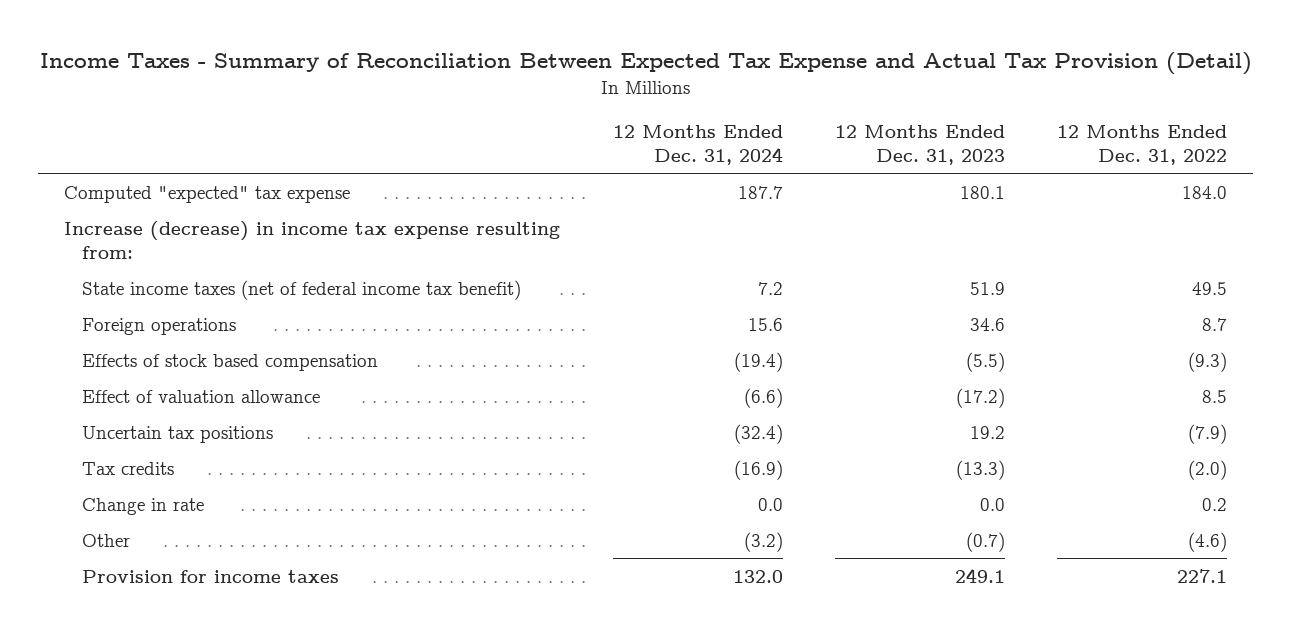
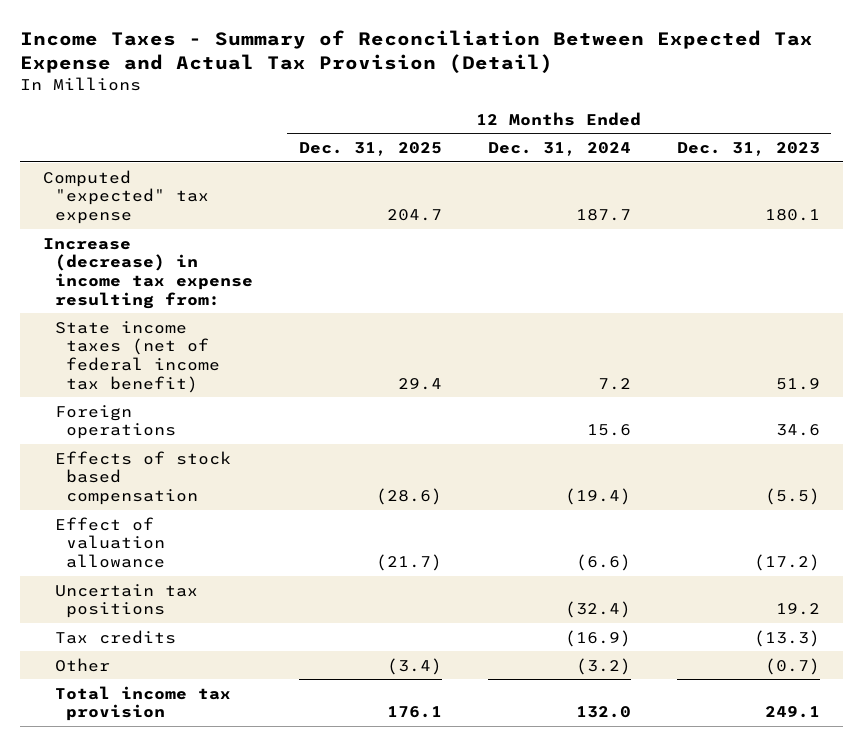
[1057,124,1228,165] 12 Months Ended Dec. 31, 2022 -> none
none -> [298,142,442,157] Dec. 31, 2025
[81,497,204,515] Change in rate -> none
[81,569,339,583] Provision for income taxes -> [54,685,231,722] Total income tax provision

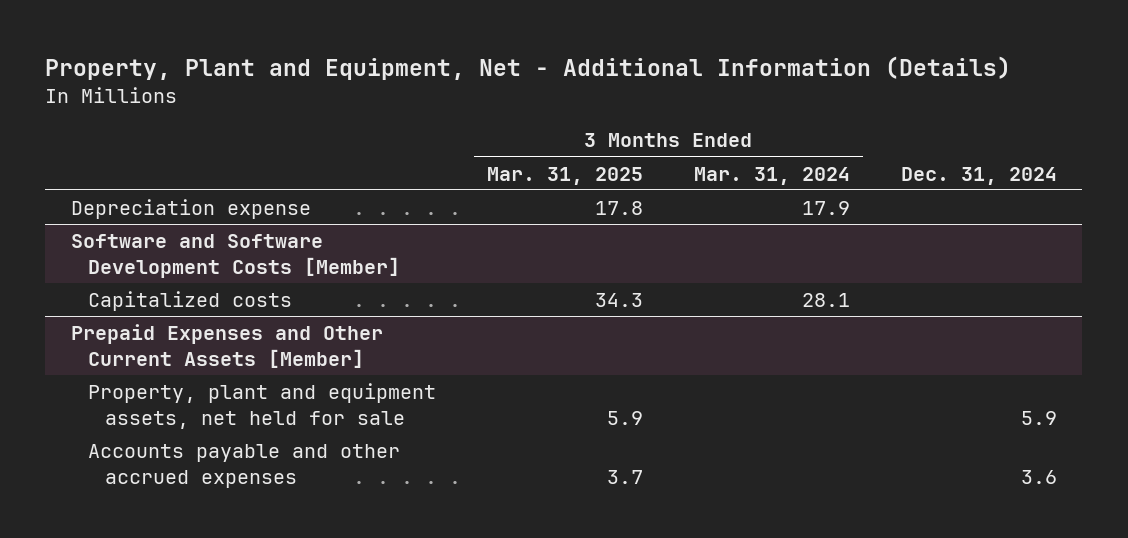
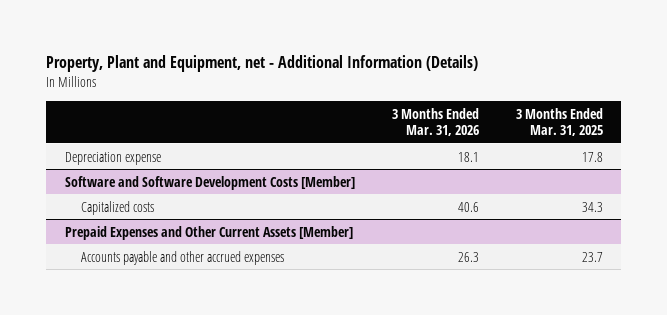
[45,56,1012,81] Property, Plant and Equipment, Net - Additional Information (Details) -> [46,54,479,72] Property, Plant and Equipment, net - Additional Information (Details)
[693,166,850,185] Mar. 31, 2024 -> none
[900,166,1057,185] Dec. 31, 2024 -> none
none -> [391,107,479,137] 3 Months Ended Mar. 31, 2026
[87,382,436,430] Property, plant and equipment assets, net held for sale -> none
[606,470,643,485] 3.7 -> [581,251,603,262] 23.7

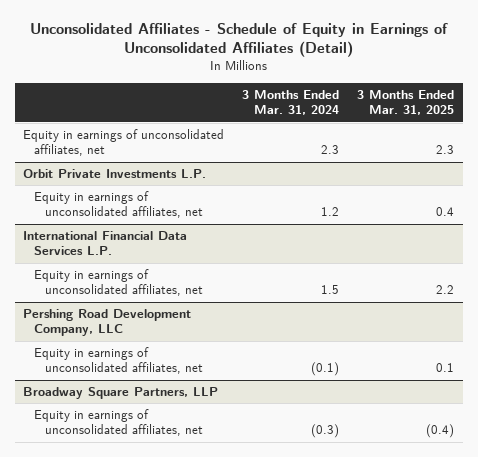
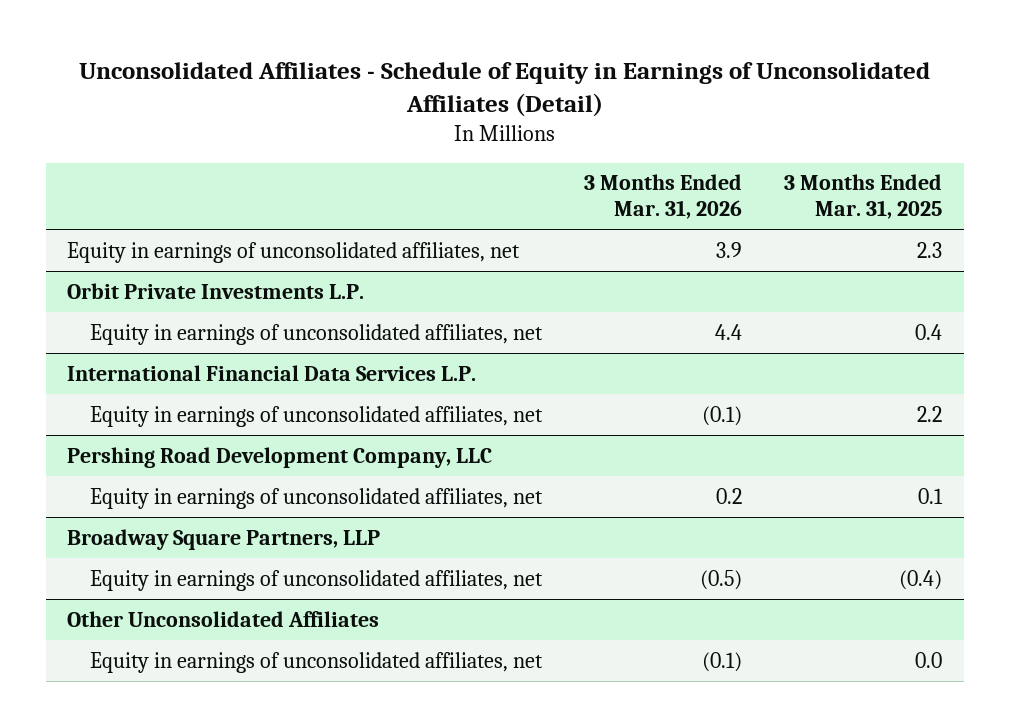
[242,89,340,116] 3 Months Ended Mar. 31, 2024 -> none
none -> [584,174,743,220] 3 Months Ended Mar. 31, 2026
none -> [66,610,379,627] Other Unconsolidated Affiliates
none -> [89,651,543,673] Equity in earnings of unconsolidated affiliates, net

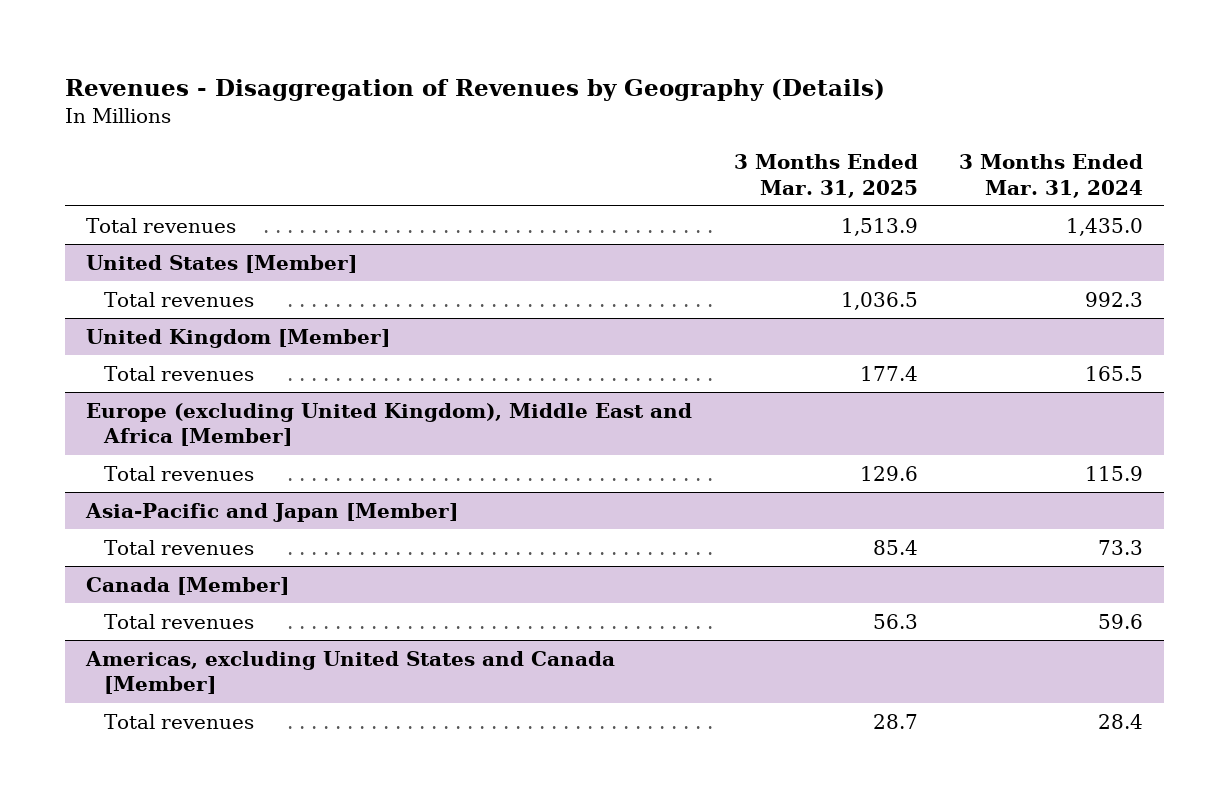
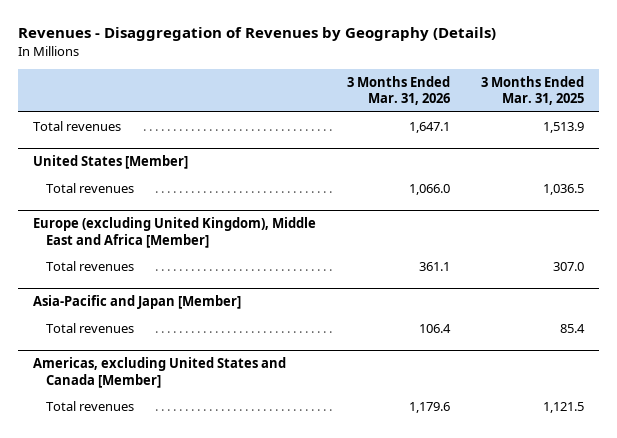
[959,154,1144,198] 3 Months Ended Mar. 31, 2024 -> none
none -> [347,75,451,105] 3 Months Ended Mar. 31, 2026
[86,328,391,348] United Kingdom [Member] -> none
[104,365,255,381] Total revenues -> none
[859,465,918,481] 129.6 -> [553,262,585,272] 307.0
[86,576,290,595] Canada [Member] -> none
[104,613,255,629] Total revenues -> none
[872,713,918,729] 28.7 -> [543,402,585,414] 1,121.5

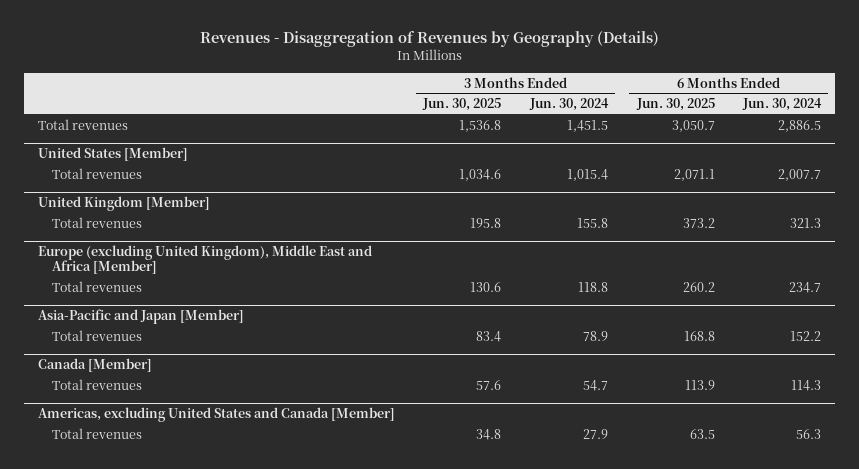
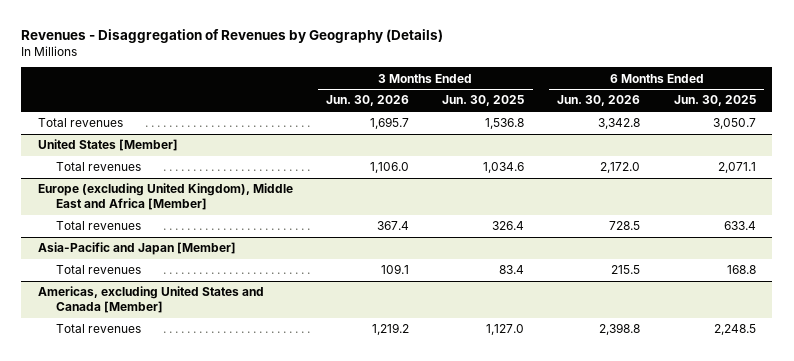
[529,98,610,112] Jun. 30, 2024 -> none
[742,98,823,112] Jun. 30, 2024 -> none
none -> [326,95,410,107] Jun. 30, 2026
none -> [557,95,641,107] Jun. 30, 2026
[37,196,210,212] United Kingdom [Member] -> none
[52,216,143,228] Total revenues -> none
[470,281,502,292] 130.6 -> [492,221,525,231] 326.4
[682,281,715,292] 260.2 -> [723,221,756,231] 633.4
[37,358,152,373] Canada [Member] -> none
[52,378,143,390] Total revenues -> none
[476,428,502,440] 34.8 -> [486,324,525,336] 1,127.0
[689,428,715,439] 63.5 -> [713,324,756,336] 2,248.5

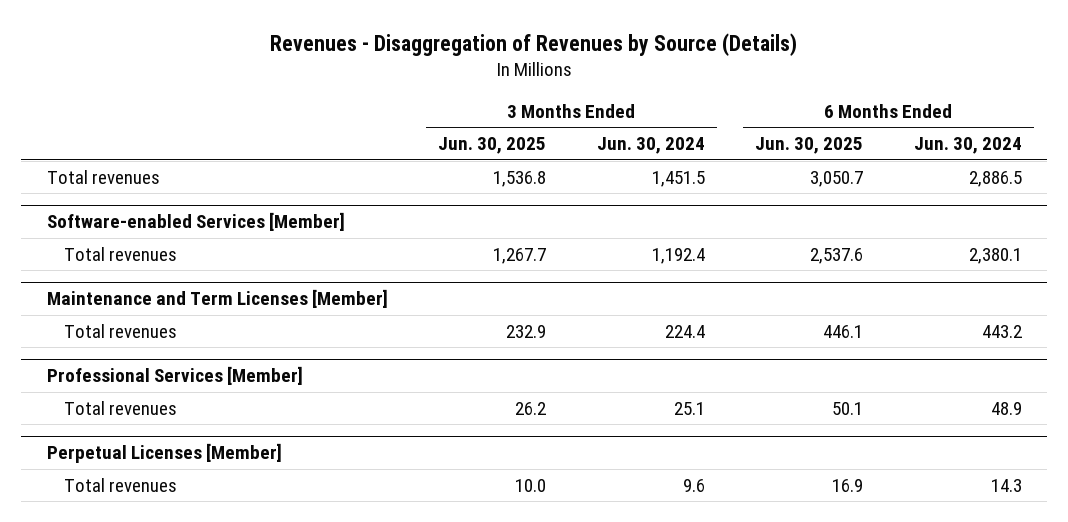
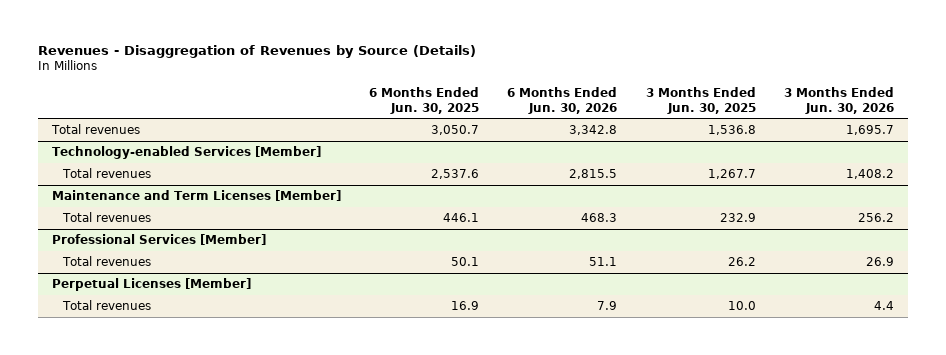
[596,137,705,155] Jun. 30, 2024 -> none
[913,137,1022,155] Jun. 30, 2024 -> none
none -> [507,86,618,114] 6 Months Ended Jun. 30, 2026
none -> [783,86,894,114] 3 Months Ended Jun. 30, 2026
[46,212,345,232] Software-enabled Services [Member] -> [51,146,321,160] Technology-enabled Services [Member]

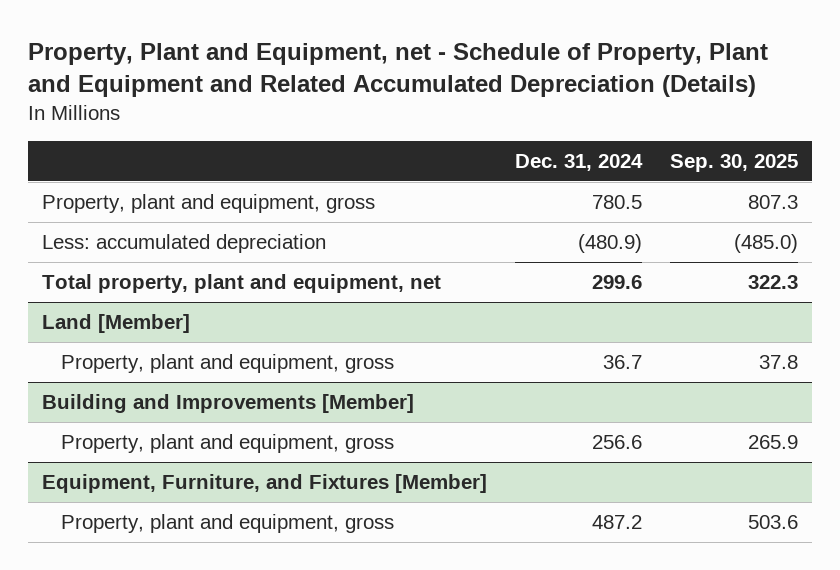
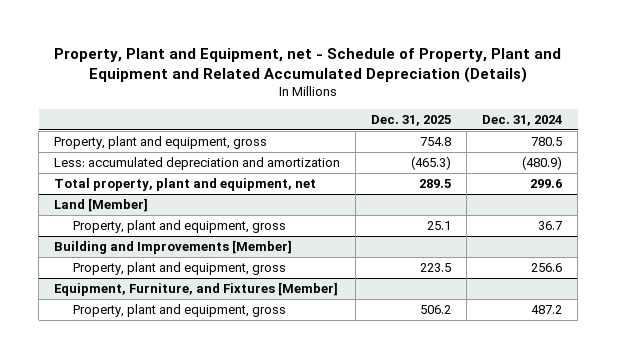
[669,154,798,173] Sep. 30, 2025 -> none
none -> [371,114,452,126] Dec. 31, 2025
[42,233,327,253] Less: accumulated depreciation -> [54,156,341,170] Less: accumulated depreciation and amortization

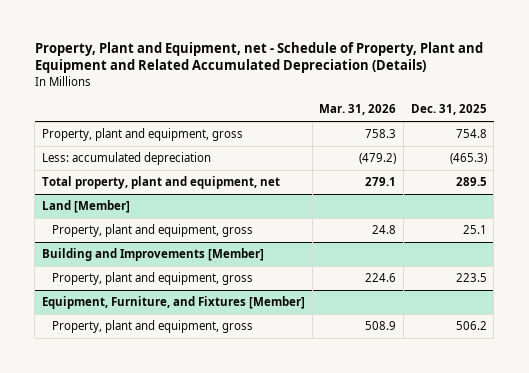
[482,114,563,126] Dec. 31, 2024 -> none
none -> [319,104,397,116] Mar. 31, 2026
[54,156,341,170] Less: accumulated depreciation and amortization -> [42,151,212,165] Less: accumulated depreciation

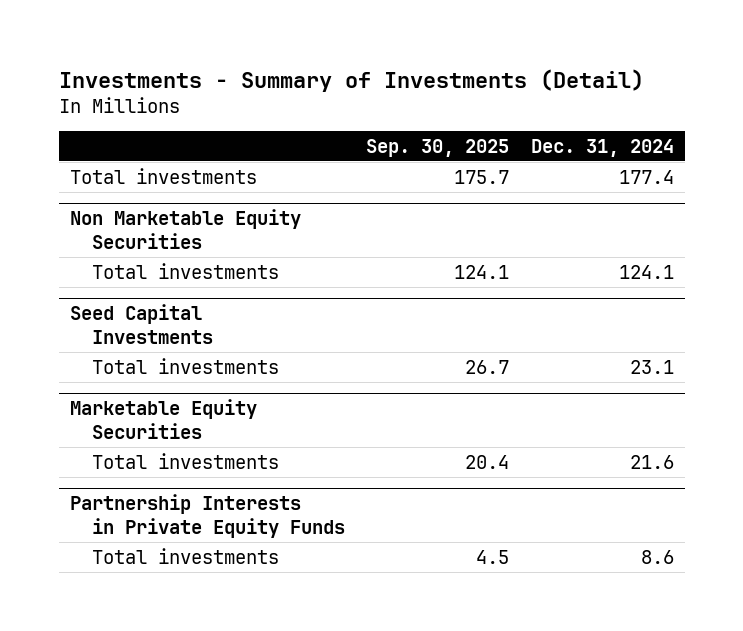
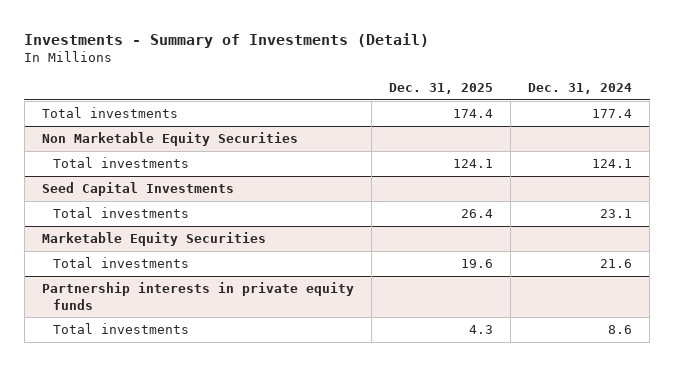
[366,138,510,157] Sep. 30, 2025 -> none
none -> [389,83,494,95] Dec. 31, 2025
[69,494,345,538] Partnership Interests in Private Equity Funds -> [41,282,354,310] Partnership interests in private equity funds

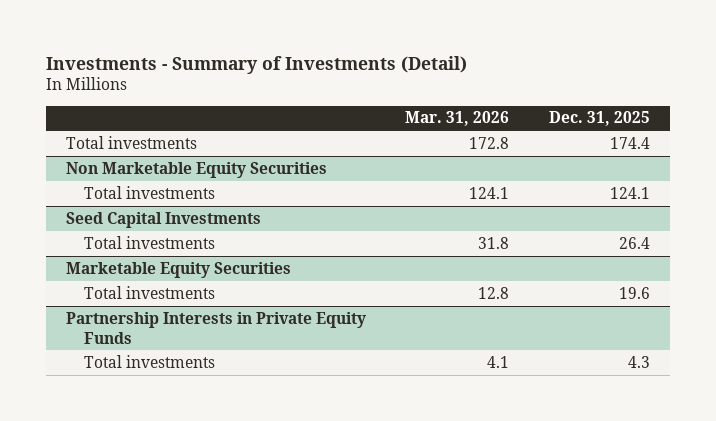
[528,83,633,95] Dec. 31, 2024 -> none
none -> [405,111,510,127] Mar. 31, 2026
[41,282,354,310] Partnership interests in private equity funds -> [65,311,366,344] Partnership Interests in Private Equity Funds

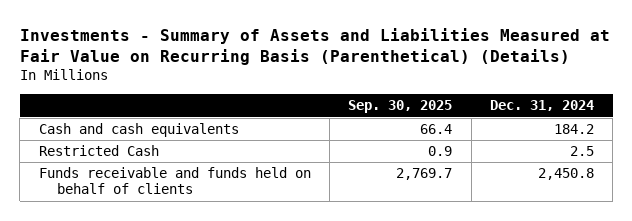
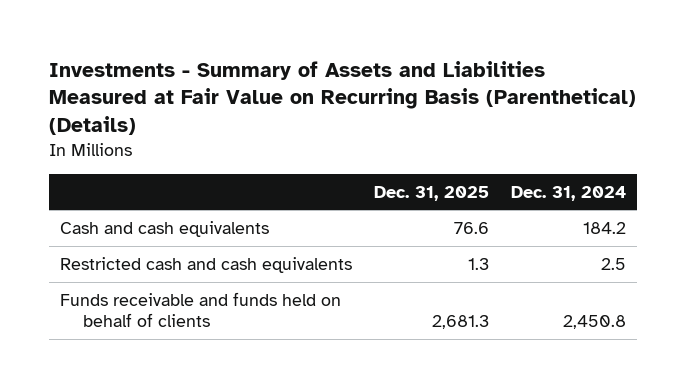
[348,100,453,114] Sep. 30, 2025 -> none
none -> [374,185,490,201] Dec. 31, 2025
[38,145,159,157] Restricted Cash -> [60,256,353,273] Restricted cash and cash equivalents

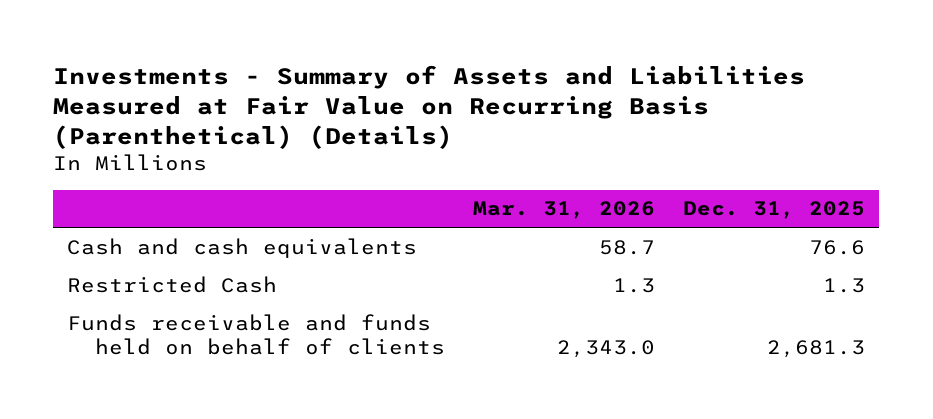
[510,185,626,201] Dec. 31, 2024 -> none
none -> [473,201,656,220] Mar. 31, 2026
[60,256,353,273] Restricted cash and cash equivalents -> [67,275,278,293] Restricted Cash

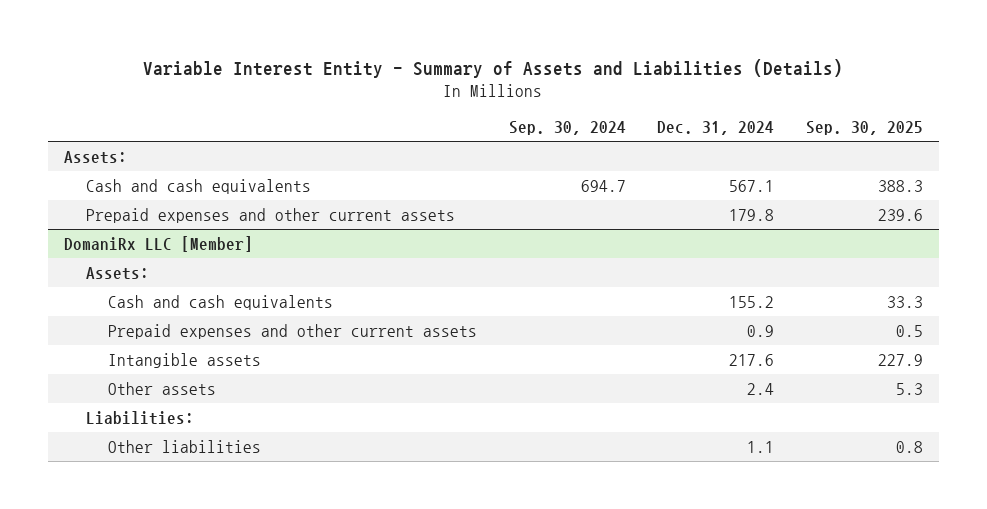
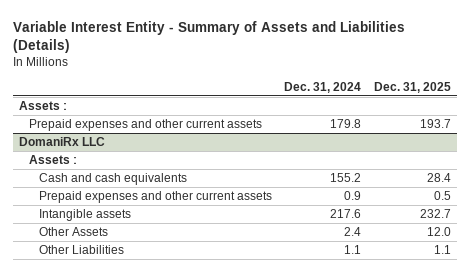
[508,121,626,136] Sep. 30, 2024 -> none
[806,121,924,136] Sep. 30, 2025 -> none
none -> [373,81,451,93] Dec. 31, 2025
[86,178,312,194] Cash and cash equivalents -> none
[63,150,127,164] Assets: -> [19,101,68,111] Assets :
[63,235,253,252] DomaniRx LLC [Member] -> [19,137,106,147] DomaniRx LLC
[86,266,150,280] Assets: -> [29,155,78,165] Assets :
[86,410,195,425] Liabilities: -> none
[108,381,217,395] Other assets -> [39,227,109,237] Other Assets
[108,439,262,453] Other liabilities -> [39,245,125,255] Other Liabilities

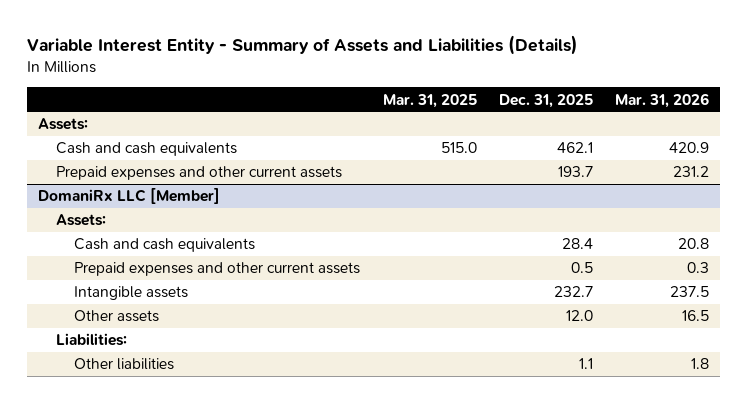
[284,81,362,93] Dec. 31, 2024 -> none
none -> [382,93,477,108] Mar. 31, 2025
none -> [615,92,710,108] Mar. 31, 2026
[19,101,68,111] Assets : -> [38,118,89,131] Assets:
none -> [56,142,238,157] Cash and cash equivalents
[19,137,106,147] DomaniRx LLC -> [38,188,221,205] DomaniRx LLC [Member]
[29,155,78,165] Assets : -> [56,214,107,227] Assets:
[39,227,109,237] Other Assets -> [74,310,160,323] Other assets
none -> [56,333,128,347] Liabilities:
[39,245,125,255] Other Liabilities -> [74,358,175,371] Other liabilities

